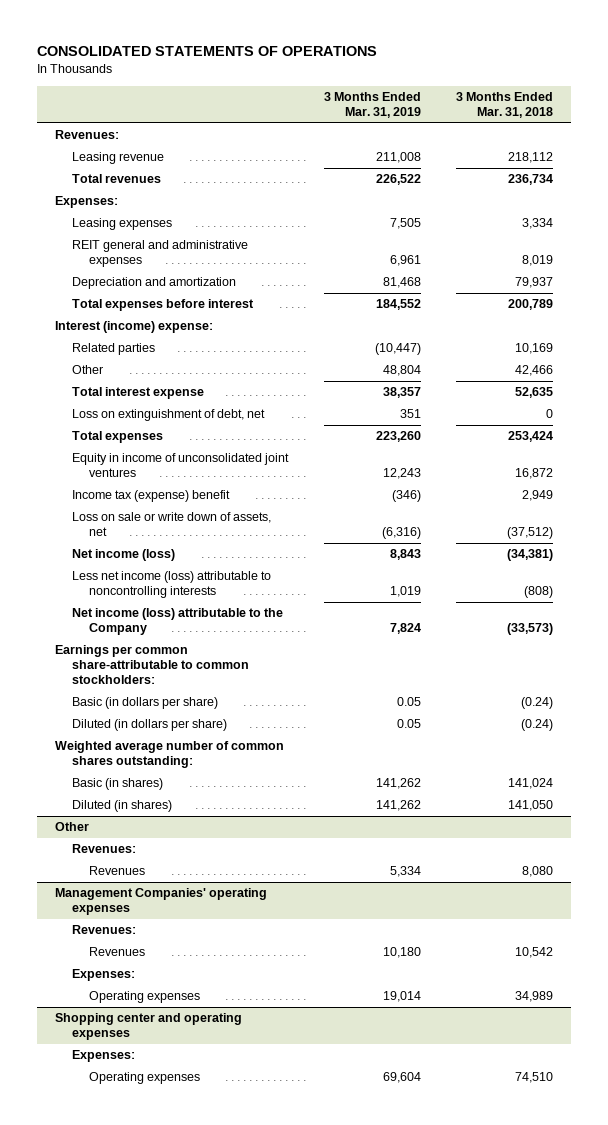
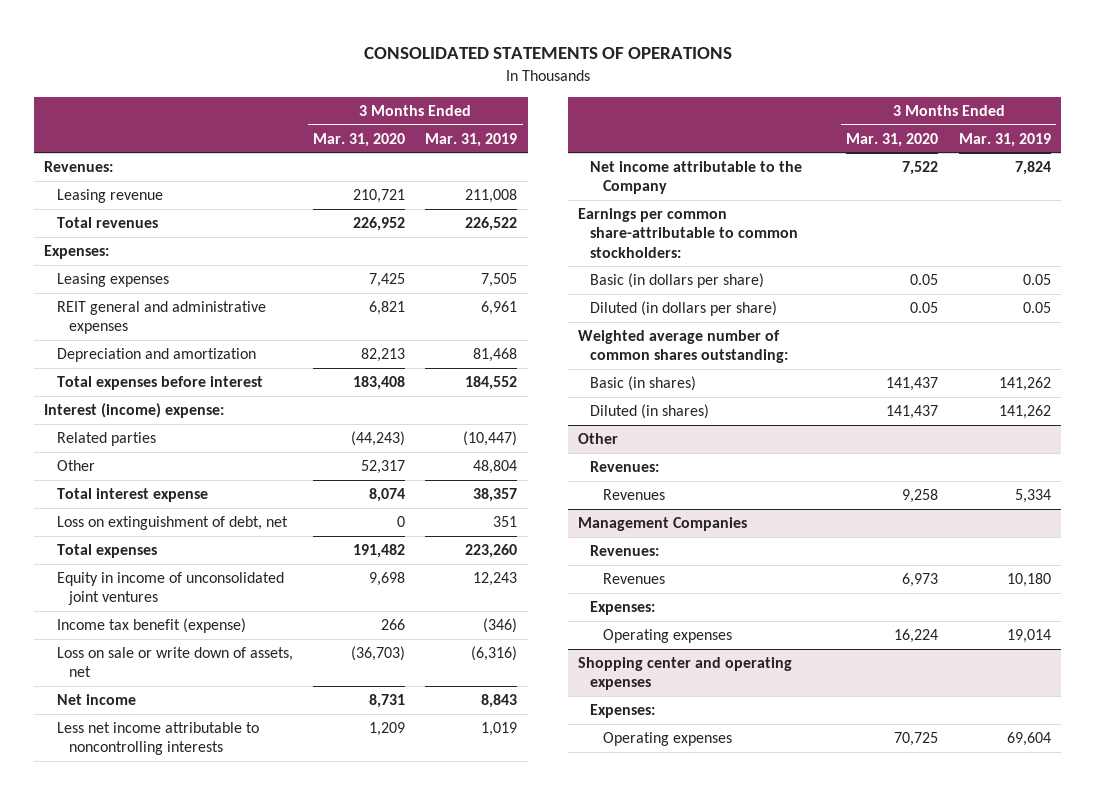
[455,92,553,119] 3 Months Ended Mar. 31, 2018 -> none
none -> [313,132,406,147] Mar. 31, 2020
[72,490,231,503] Income tax (expense) benefit -> [56,618,246,634] Income tax benefit (expense)
[72,549,176,562] Net income (loss) -> [56,694,136,706] Net income
[72,571,272,599] Less net income (loss) attributable to noncontrolling interests -> [56,722,259,756] Less net income attributable to noncontrolling interests
[72,608,284,636] Net income (loss) attributable to the Company -> [590,161,803,195] Net income attributable to the Company
[54,888,267,916] Management Companies' operating expenses -> [577,517,747,532] Management Companies

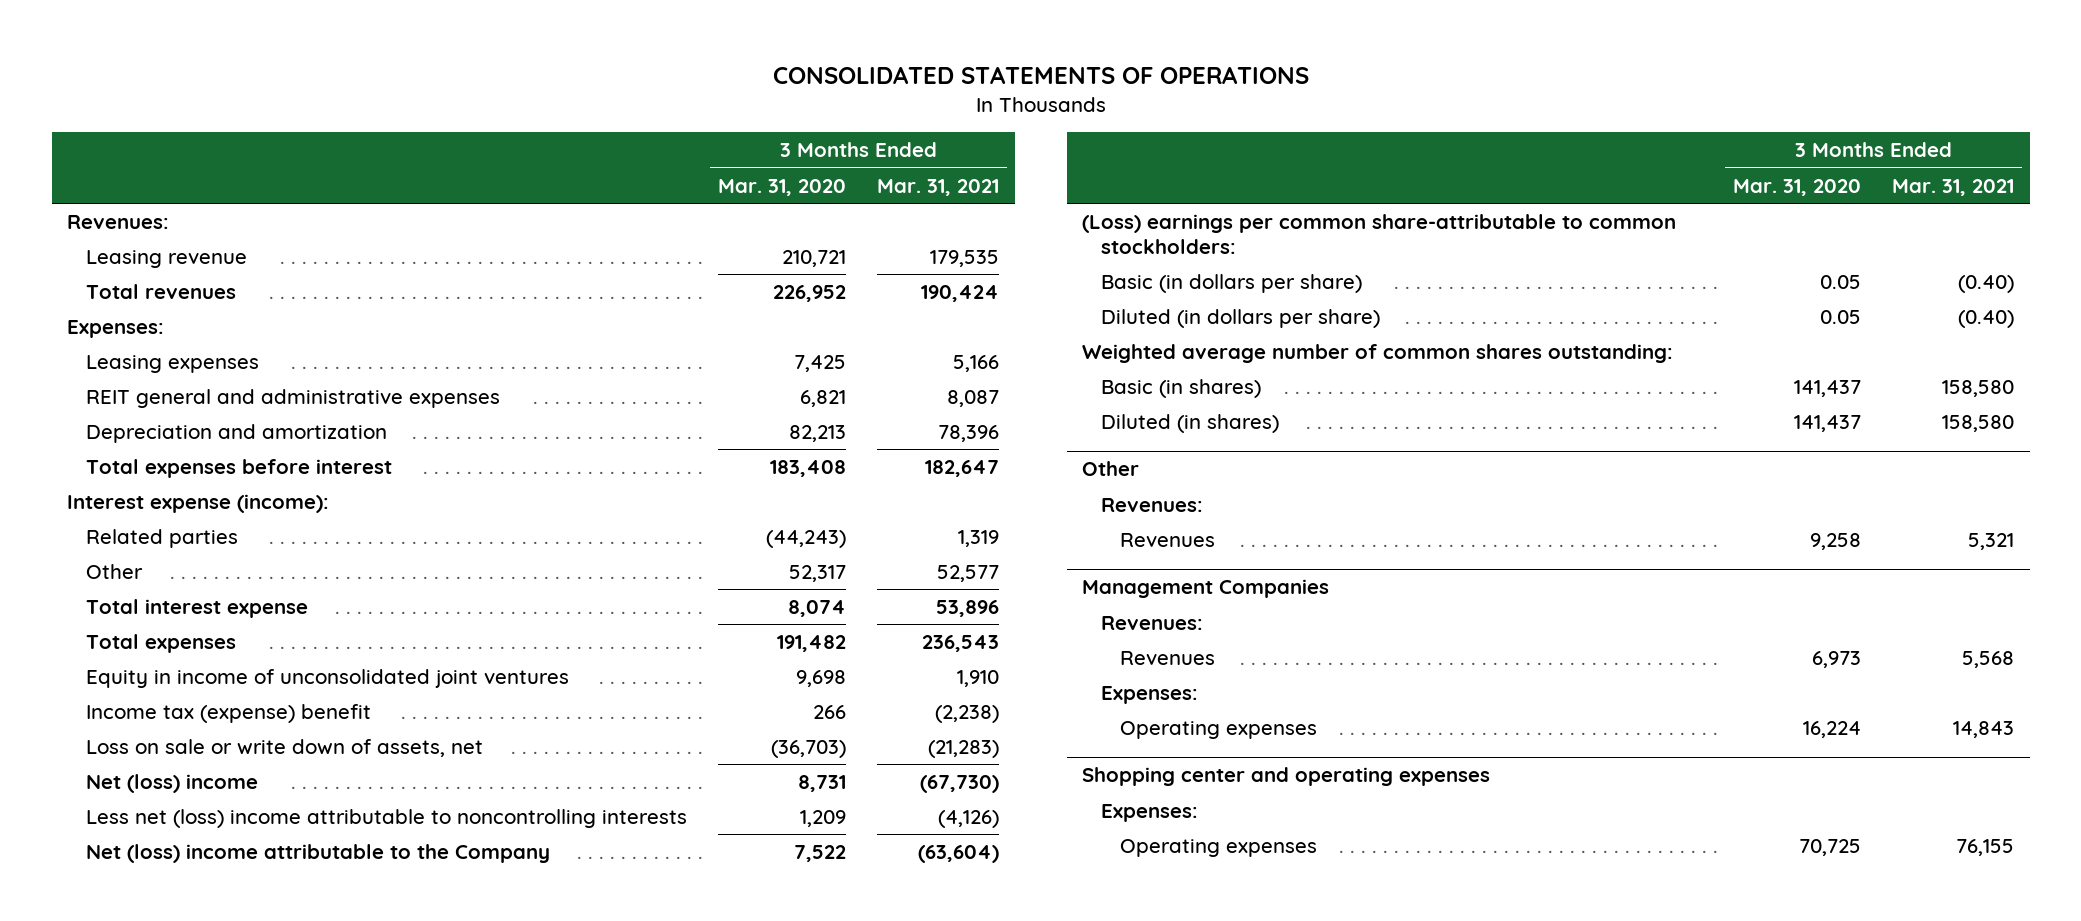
[425,132,518,147] Mar. 31, 2019 -> none
none -> [877,178,1000,196] Mar. 31, 2021
[44,403,225,419] Interest (income) expense: -> [67,494,330,514] Interest expense (income):
[56,516,288,531] Loss on extinguishment of debt, net -> none
[56,618,246,634] Income tax benefit (expense) -> [86,704,372,724] Income tax (expense) benefit
[56,694,136,706] Net income -> [86,774,259,794] Net (loss) income
[56,722,259,756] Less net income attributable to noncontrolling interests -> [86,809,688,829] Less net (loss) income attributable to noncontrolling interests
[590,161,803,195] Net income attributable to the Company -> [86,844,551,864] Net (loss) income attributable to the Company
[577,208,799,258] Earnings per common share-attributable to common stockholders: -> [1082,214,1677,254] (Loss) earnings per common share-attributable to common stockholders:

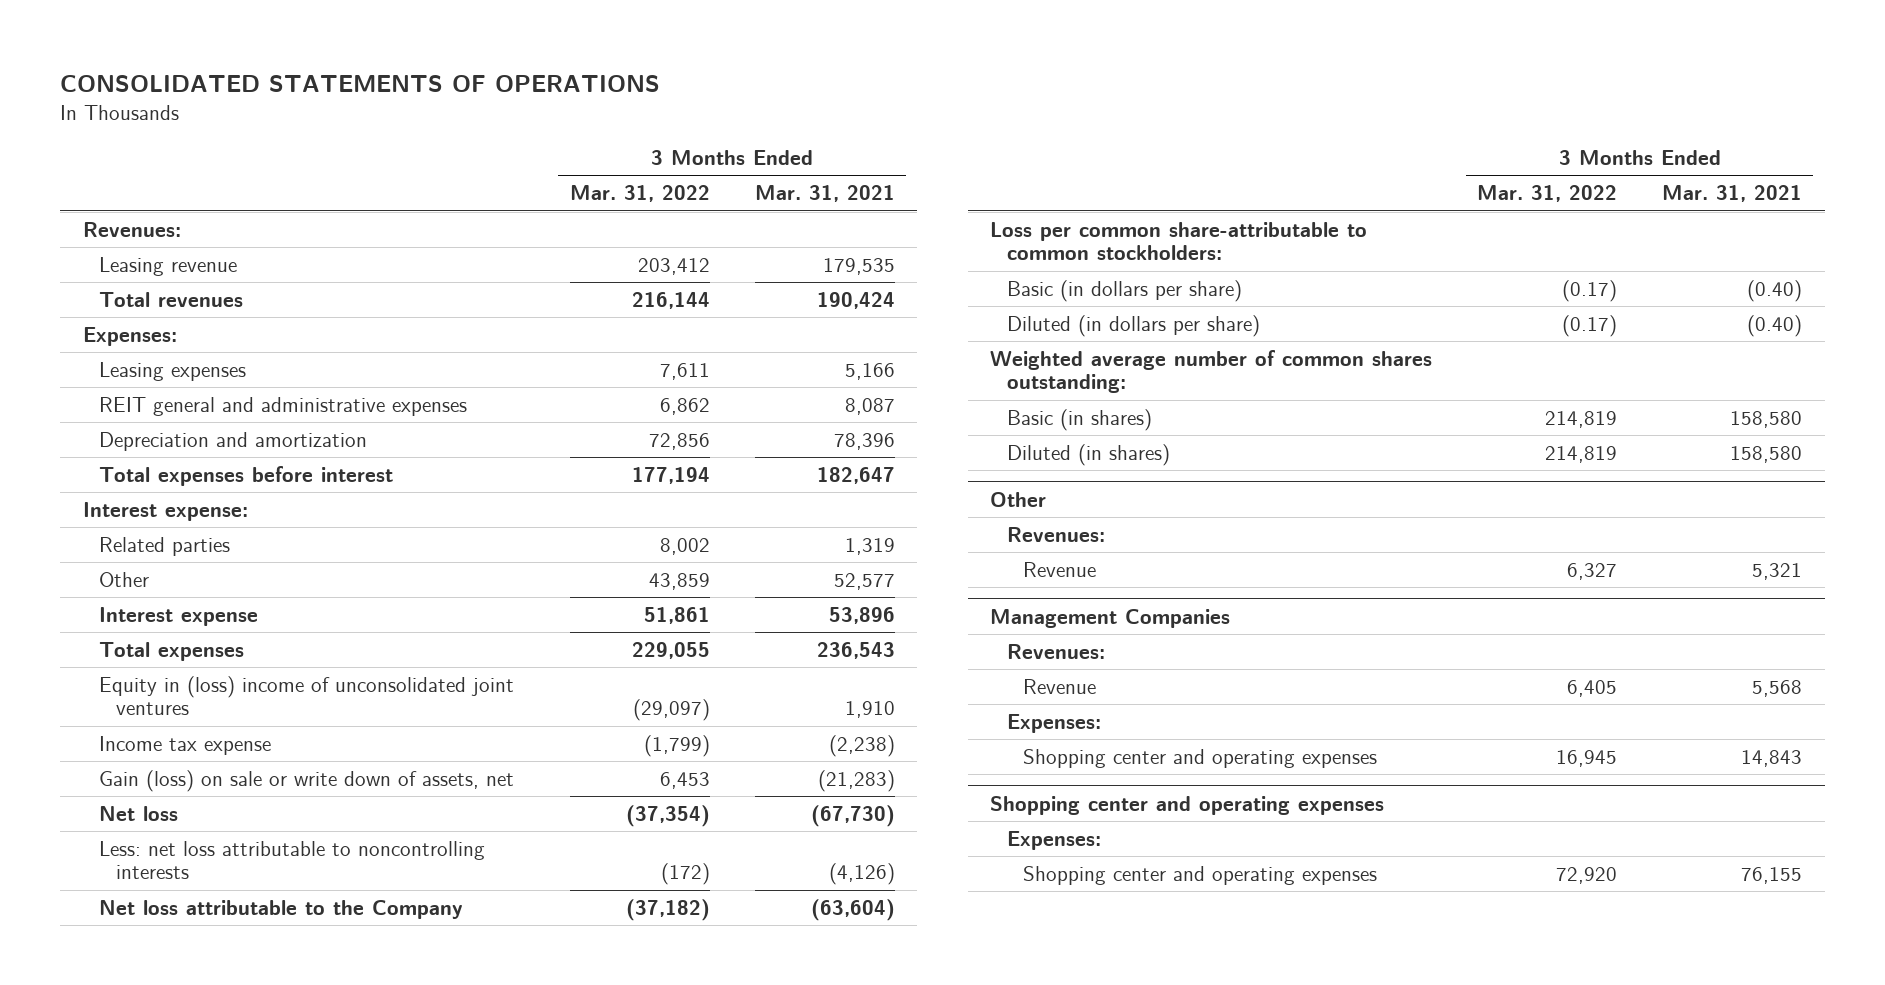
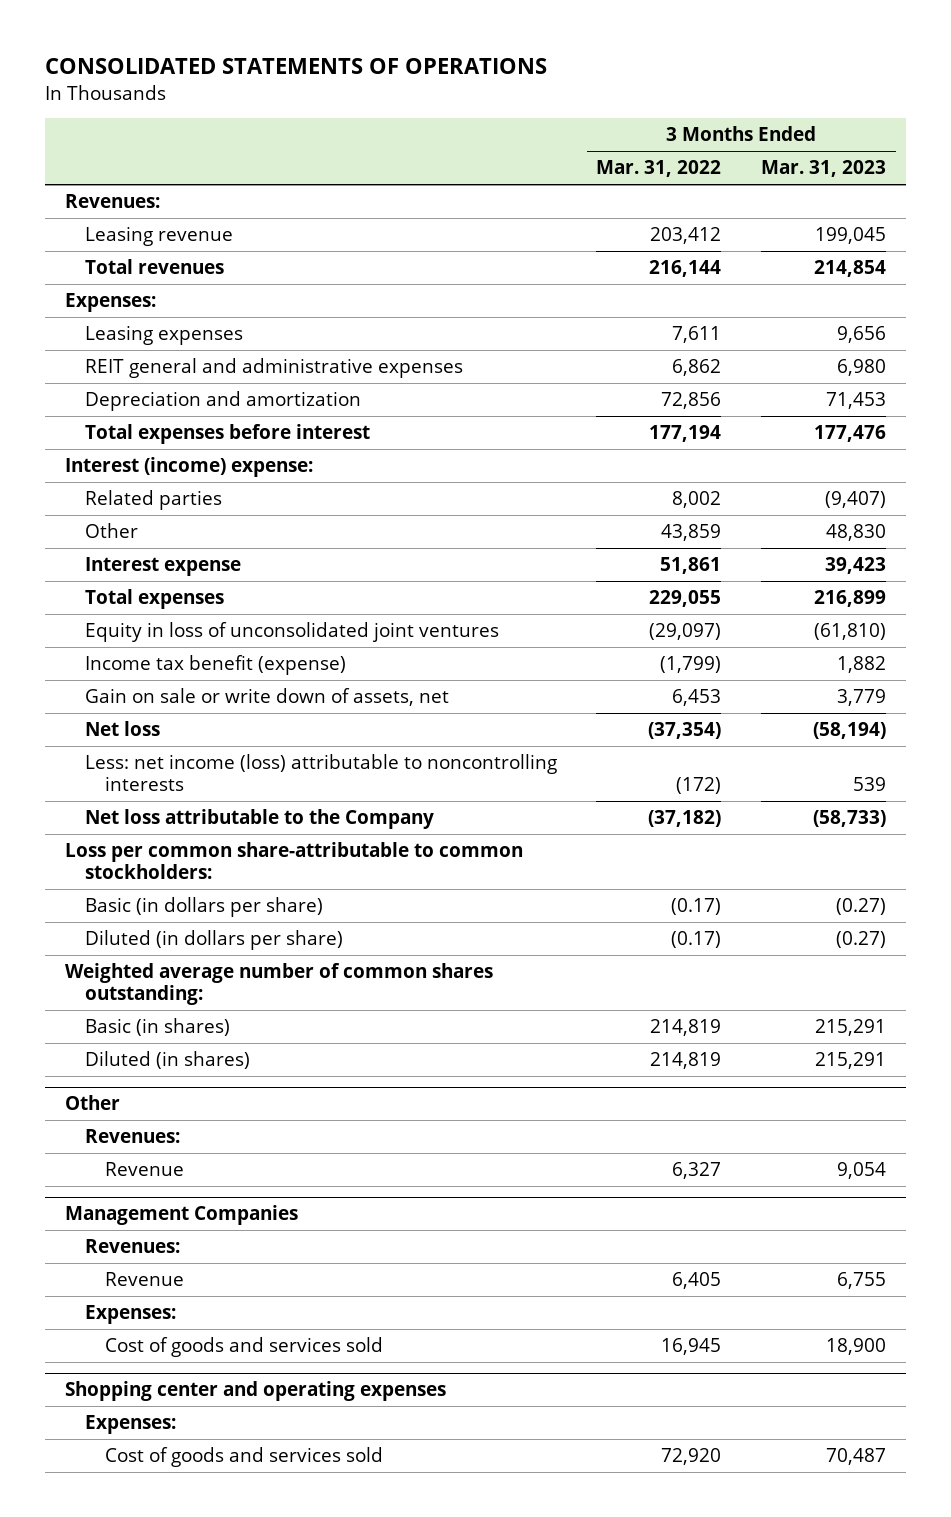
[754,185,895,203] Mar. 31, 2021 -> none
none -> [760,160,886,178] Mar. 31, 2023
[82,501,248,521] Interest expense: -> [65,457,314,478] Interest (income) expense:
[99,675,515,716] Equity in (loss) income of unconsolidated joint ventures -> [84,622,499,643] Equity in loss of unconsolidated joint ventures
[99,735,272,755] Income tax expense -> [84,655,346,676] Income tax benefit (expense)
[99,769,515,792] Gain (loss) on sale or write down of assets, net -> [84,688,449,707] Gain on sale or write down of assets, net
[99,840,486,880] Less: net loss attributable to noncontrolling interests -> [84,754,557,792] Less: net income (loss) attributable to noncontrolling interests
[1023,748,1378,768] Shopping center and operating expenses -> [104,1337,383,1358] Cost of goods and services sold
[1023,865,1378,885] Shopping center and operating expenses -> [104,1447,383,1468] Cost of goods and services sold

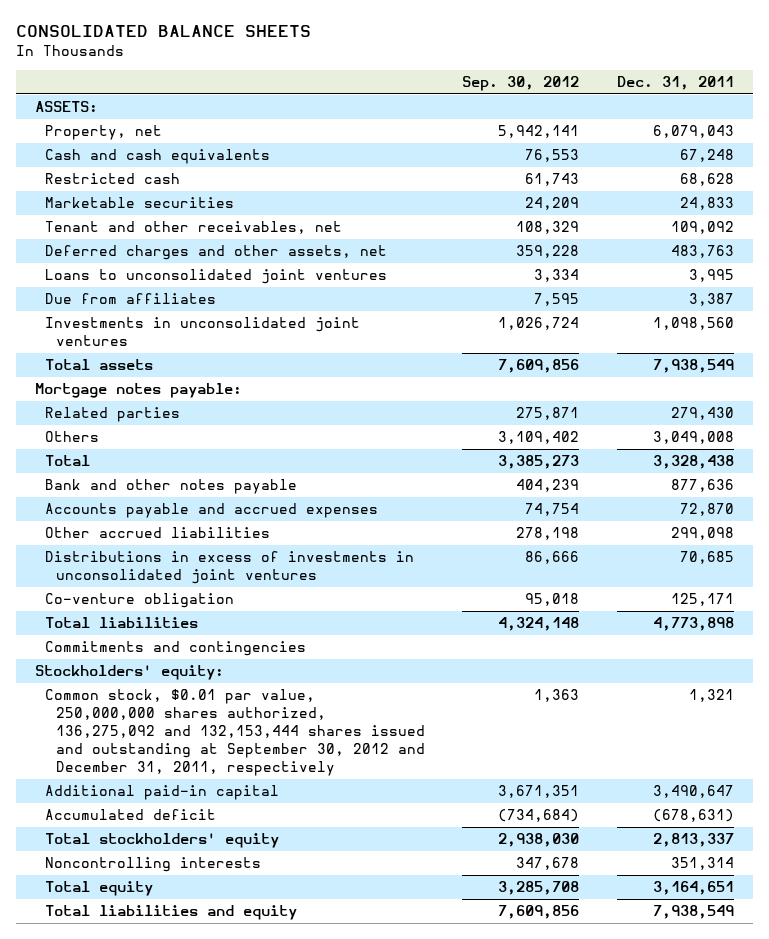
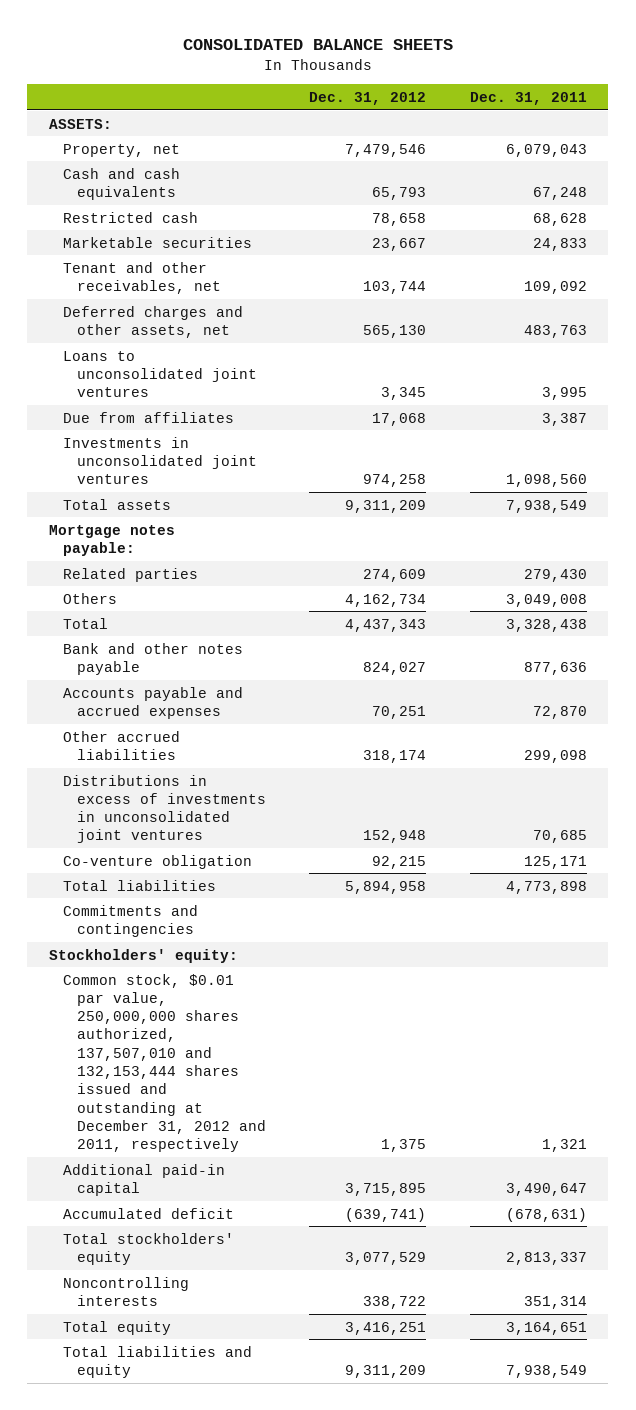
[462,76,580,92] Sep. 30, 2012 -> none
none -> [309,91,427,105] Dec. 31, 2012
[45,689,425,776] Common stock, $0.01 par value, 250,000,000 shares authorized, 136,275,092 and 132,153,444 shares issued and outstanding at September 30, 2012 and December 31, 2011, respectively -> [63,973,267,1153] Common stock, $0.01 par value, 250,000,000 shares authorized, 137,507,010 and 132,153,444 shares issued and outstanding at December 31, 2012 and 2011, respectively

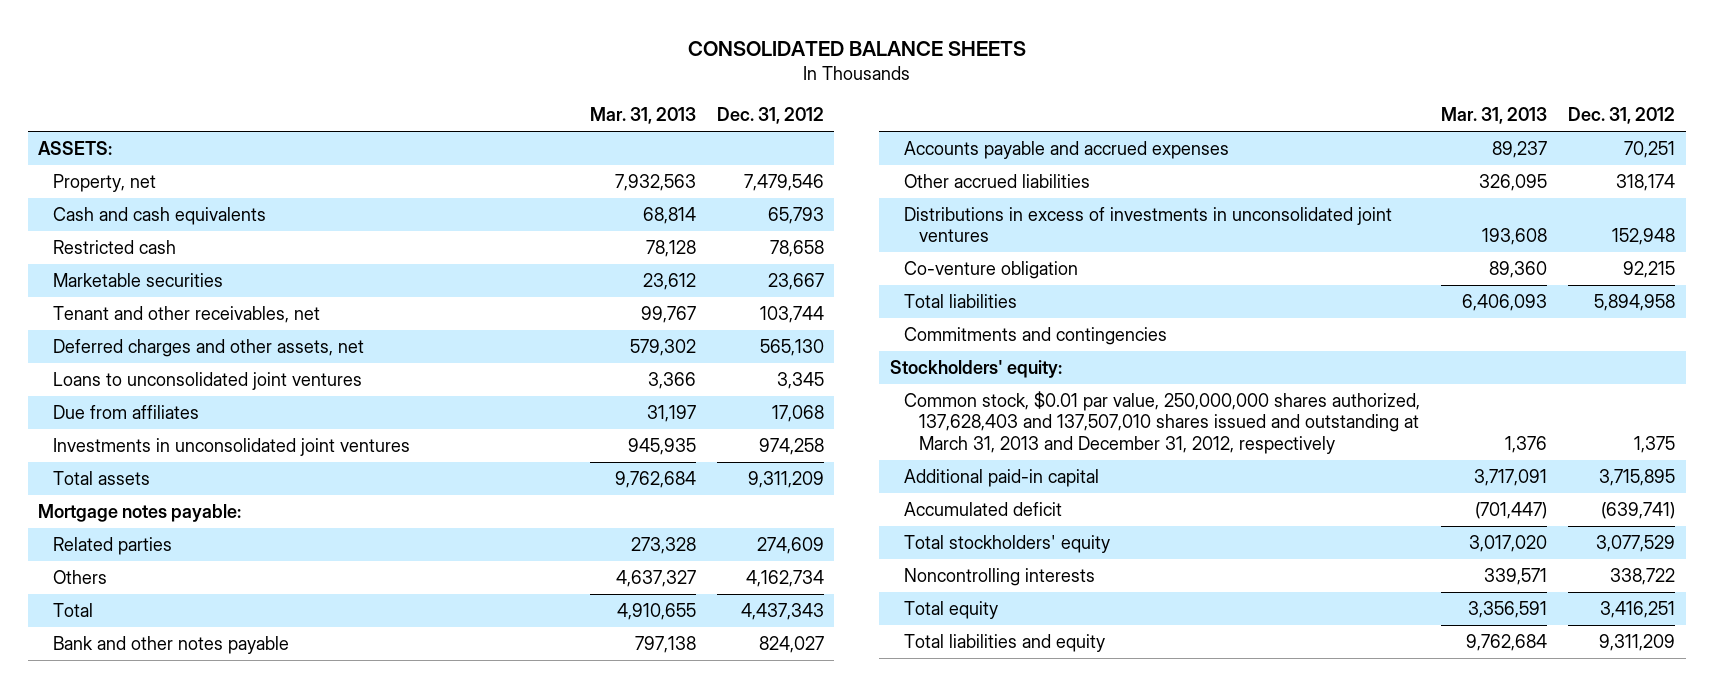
[469,91,587,105] Dec. 31, 2011 -> none
none -> [589,107,696,125] Mar. 31, 2013
[63,973,267,1153] Common stock, $0.01 par value, 250,000,000 shares authorized, 137,507,010 and 132,153,444 shares issued and outstanding at December 31, 2012 and 2011, respectively -> [904,391,1421,454] Common stock, $0.01 par value, 250,000,000 shares authorized, 137,628,403 and 137,507,010 shares issued and outstanding at March 31, 2013 and December 31, 2012, respectively

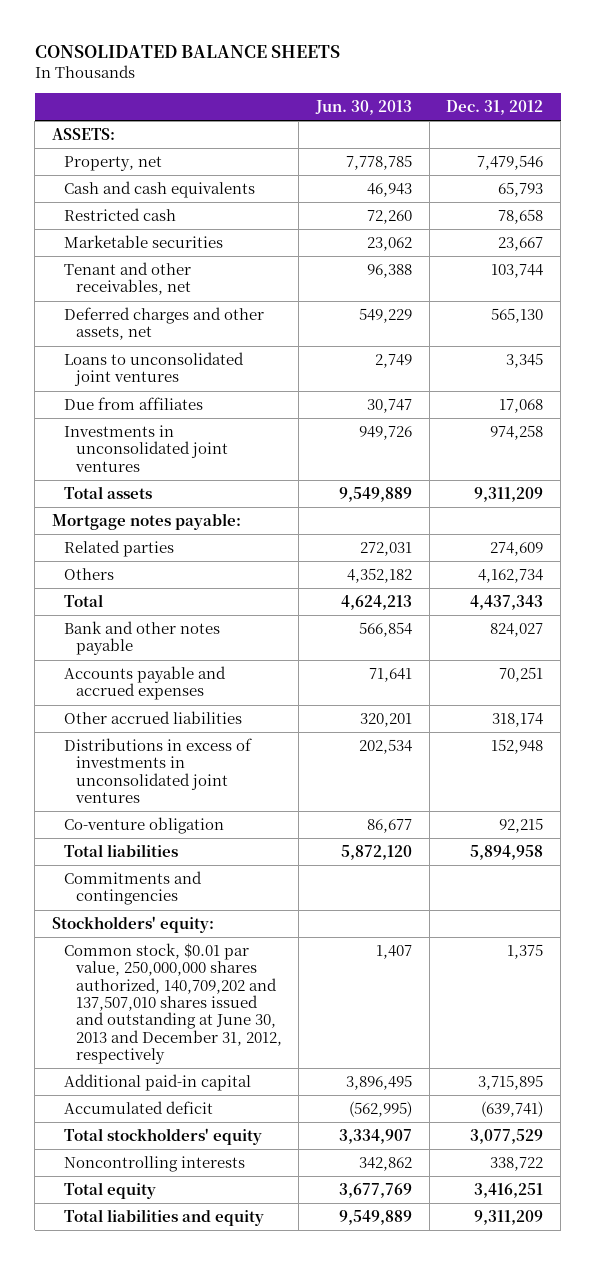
[589,107,696,125] Mar. 31, 2013 -> none
none -> [315,100,413,116] Jun. 30, 2013
[904,391,1421,454] Common stock, $0.01 par value, 250,000,000 shares authorized, 137,628,403 and 137,507,010 shares issued and outstanding at March 31, 2013 and December 31, 2012, respectively -> [63,943,282,1064] Common stock, $0.01 par value, 250,000,000 shares authorized, 140,709,202 and 137,507,010 shares issued and outstanding at June 30, 2013 and December 31, 2012, respectively

